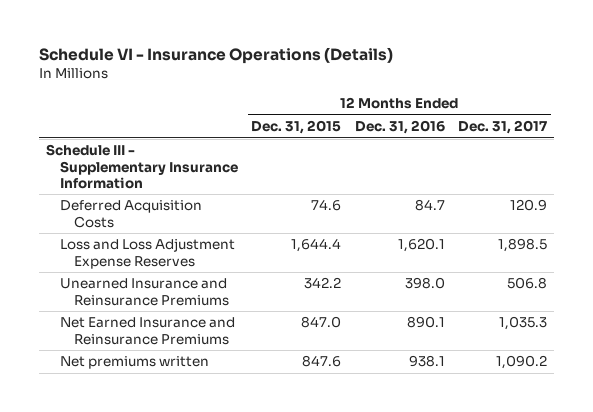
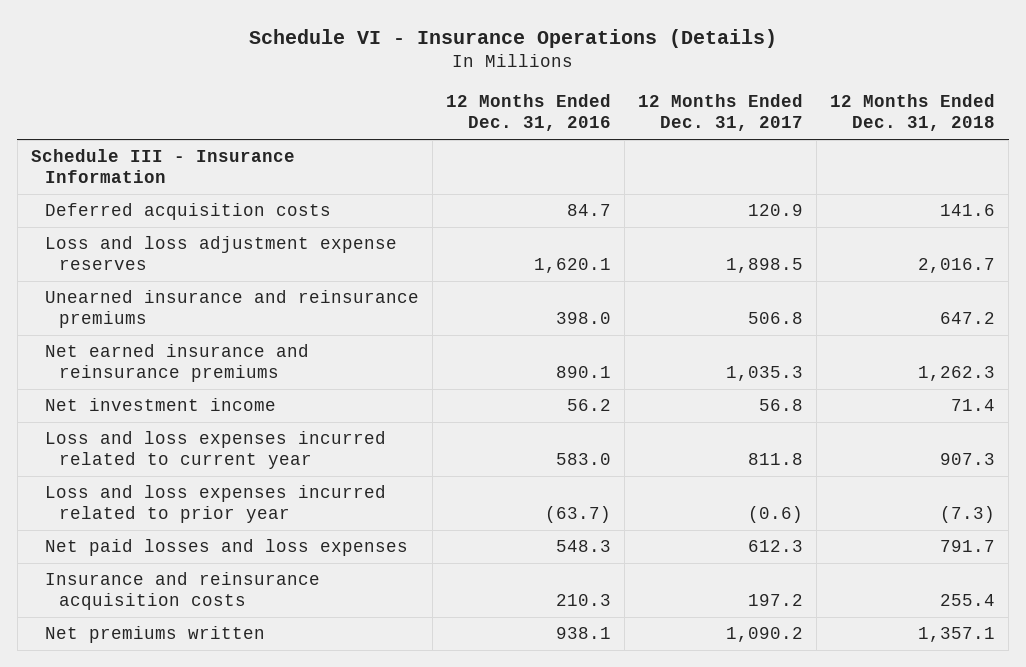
[251,119,342,134] Dec. 31, 2015 -> none
none -> [830,94,996,132] 12 Months Ended Dec. 31, 2018
[45,144,238,189] Schedule III - Supplementary Insurance Information -> [30,149,295,184] Schedule III - Insurance Information
[59,200,202,228] Deferred Acquisition Costs -> [44,203,331,221] Deferred acquisition costs
[59,238,235,269] Loss and Loss Adjustment Expense Reserves -> [44,236,397,271] Loss and loss adjustment expense reserves
[59,278,230,306] Unearned Insurance and Reinsurance Premiums -> [44,290,419,329] Unearned insurance and reinsurance premiums
[59,317,235,345] Net Earned Insurance and Reinsurance Premiums -> [44,344,309,383] Net earned insurance and reinsurance premiums
none -> [44,398,276,412] Net investment income
none -> [44,431,386,470] Loss and loss expenses incurred related to current year
none -> [44,485,386,524] Loss and loss expenses incurred related to prior year
none -> [44,539,408,557] Net paid losses and loss expenses
none -> [44,572,320,611] Insurance and reinsurance acquisition costs

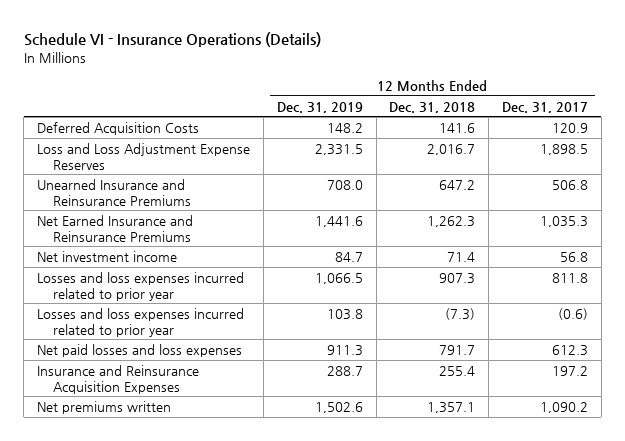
[445,94,611,132] 12 Months Ended Dec. 31, 2016 -> none
none -> [276,101,363,113] Dec. 31, 2019
[30,149,295,184] Schedule III - Insurance Information -> none
[44,203,331,221] Deferred acquisition costs -> [37,121,200,135] Deferred Acquisition Costs
[44,236,397,271] Loss and loss adjustment expense reserves -> [37,142,251,170] Loss and Loss Adjustment Expense Reserves
[44,290,419,329] Unearned insurance and reinsurance premiums -> [37,178,191,206] Unearned Insurance and Reinsurance Premiums
[44,344,309,383] Net earned insurance and reinsurance premiums -> [37,214,194,242] Net Earned Insurance and Reinsurance Premiums
[44,431,386,470] Loss and loss expenses incurred related to current year -> [37,271,245,301] Losses and loss expenses incurred related to prior year
[44,485,386,524] Loss and loss expenses incurred related to prior year -> [37,307,245,337] Losses and loss expenses incurred related to prior year
[44,572,320,611] Insurance and reinsurance acquisition costs -> [37,364,200,394] Insurance and Reinsurance Acquisition Expenses

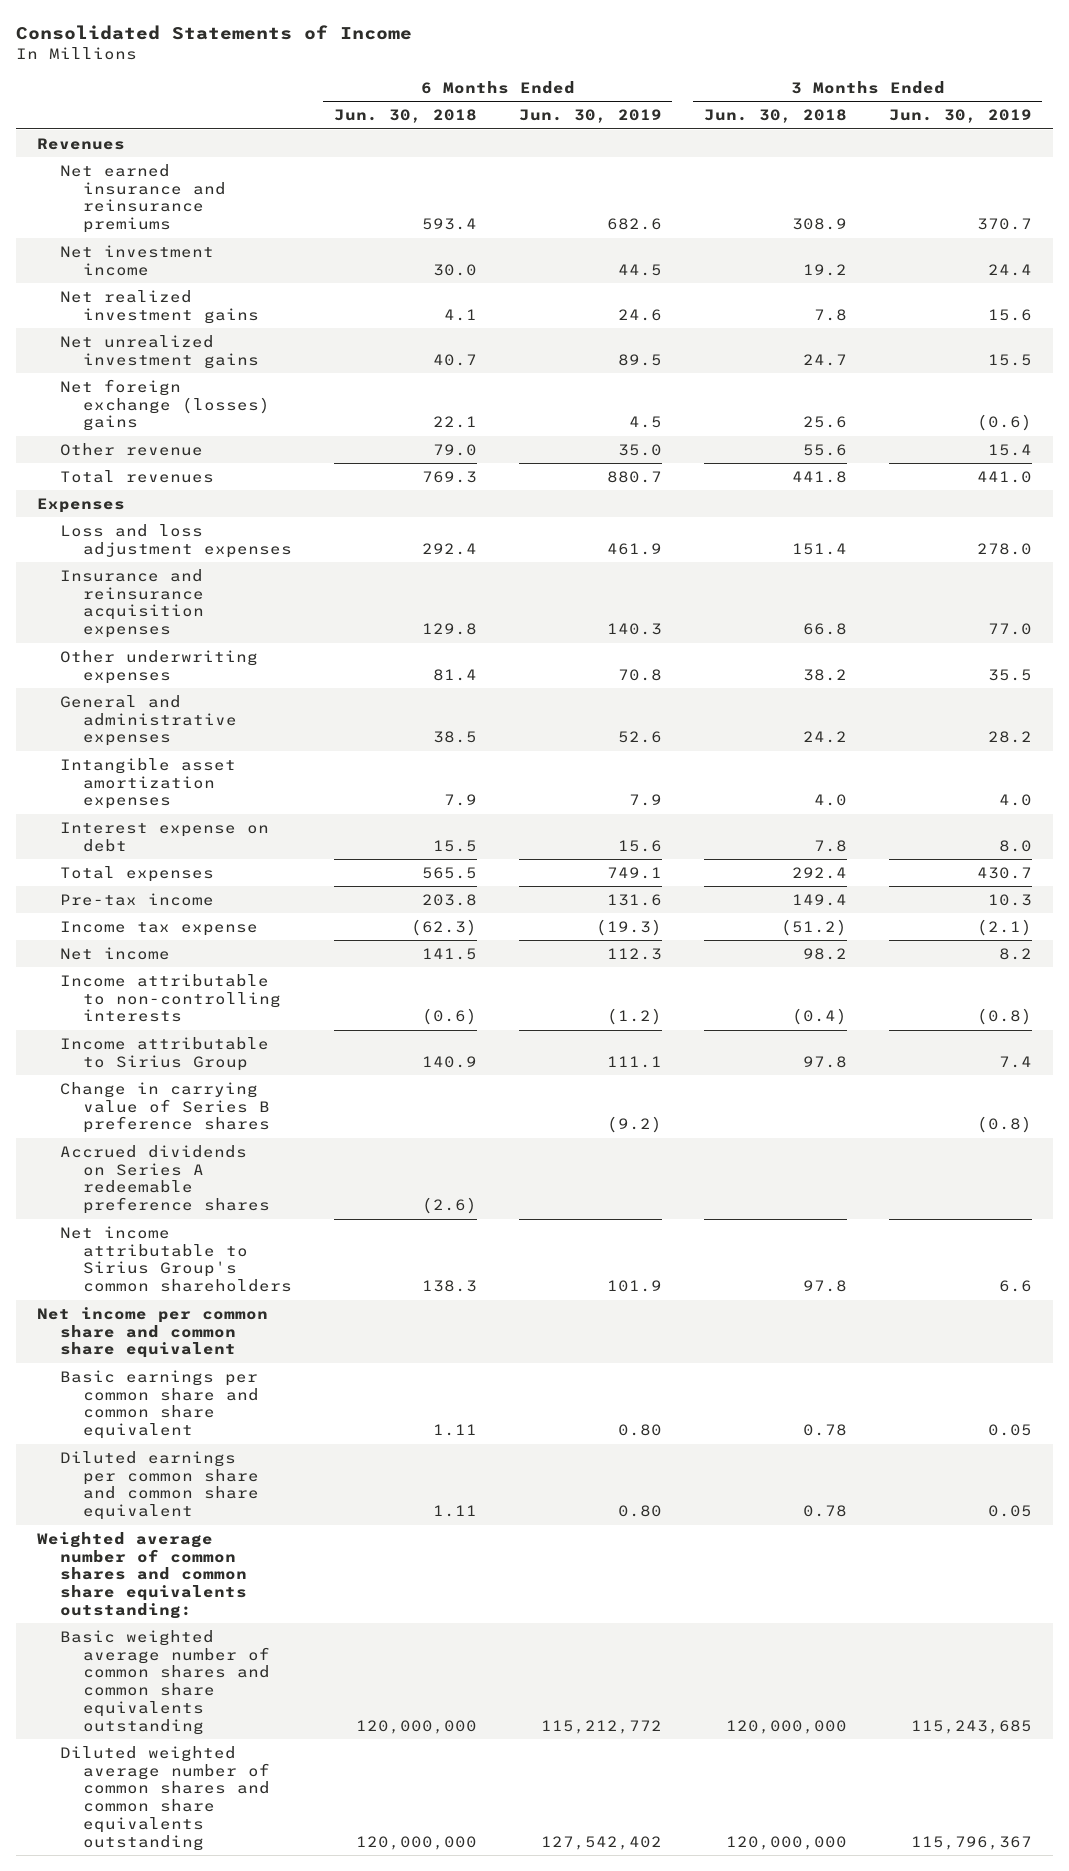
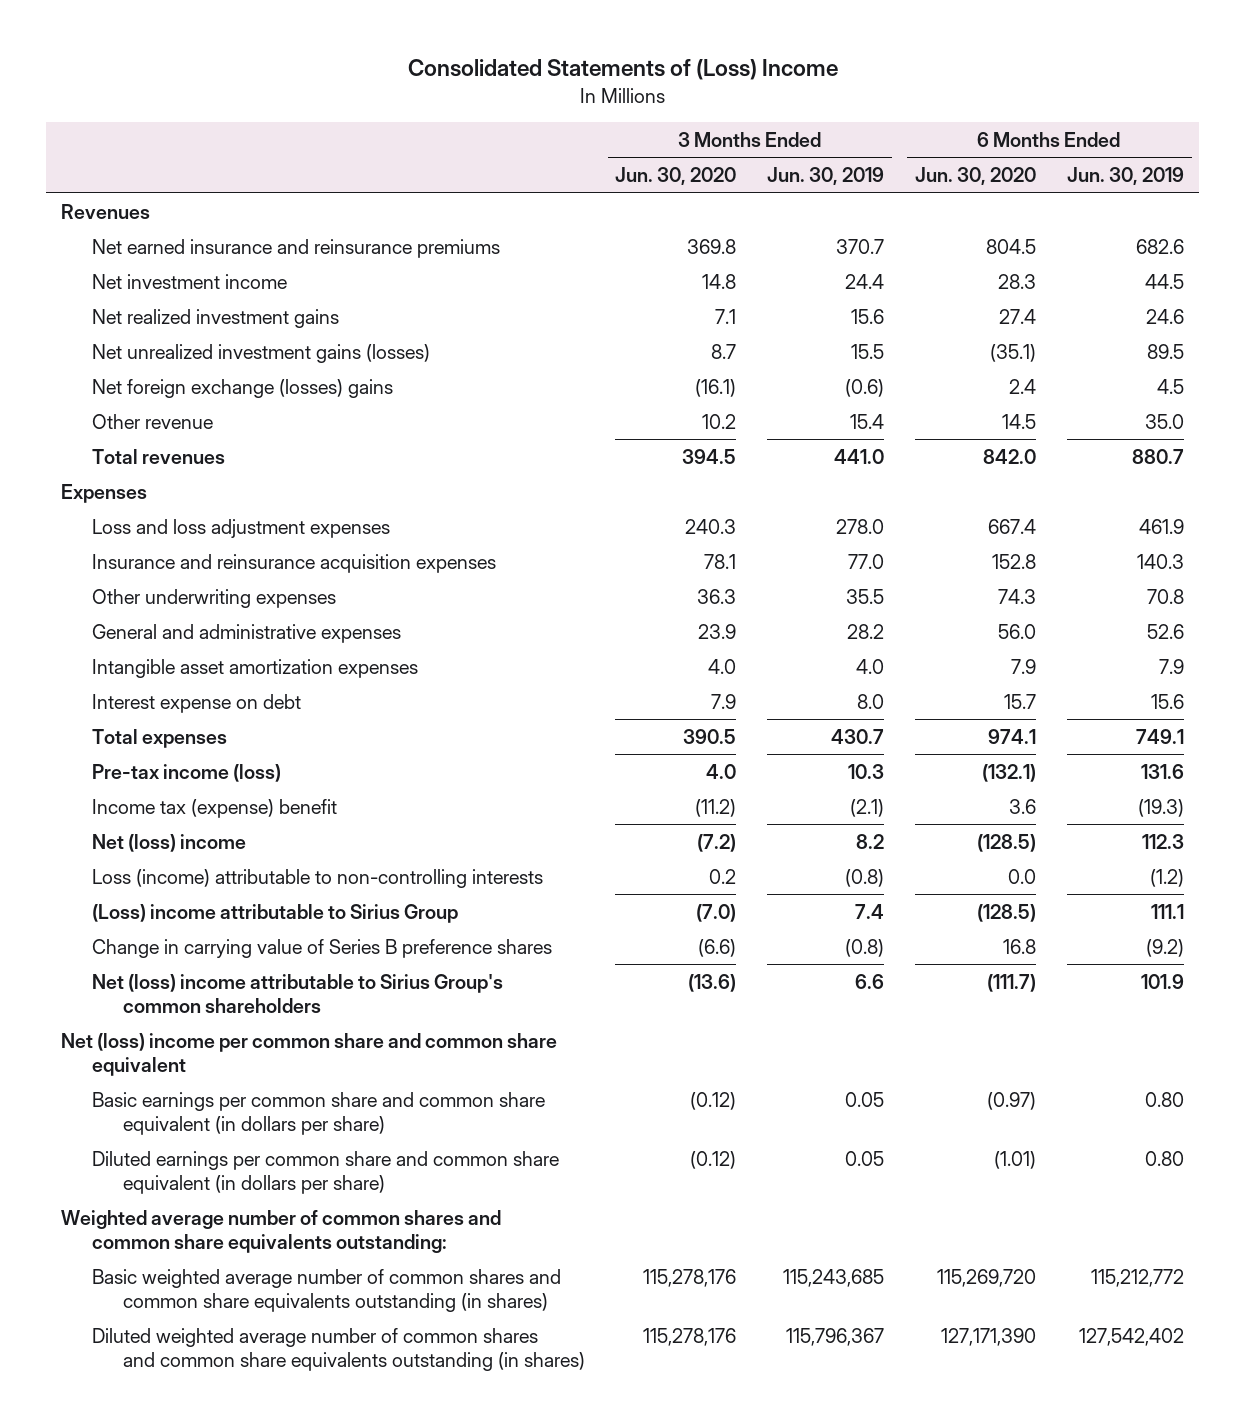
[15,25,412,41] Consolidated Statements of Income -> [407,59,838,81] Consolidated Statements of (Loss) Income
[333,109,477,124] Jun. 30, 2018 -> none
[703,109,847,124] Jun. 30, 2018 -> none
none -> [615,167,737,186] Jun. 30, 2020
none -> [915,167,1037,186] Jun. 30, 2020
[59,334,259,369] Net unrealized investment gains -> [92,343,431,363] Net unrealized investment gains (losses)
[59,892,214,906] Pre-tax income -> [92,763,282,782] Pre-tax income (loss)
[59,920,258,936] Income tax expense -> [92,798,338,818] Income tax (expense) benefit
[59,946,170,960] Net income -> [92,833,247,852] Net (loss) income
[59,973,281,1023] Income attributable to non-controlling interests -> [92,868,544,888] Loss (income) attributable to non-controlling interests
[59,1036,269,1071] Income attributable to Sirius Group -> [92,903,459,923] (Loss) income attributable to Sirius Group
[59,1144,270,1215] Accrued dividends on Series A redeemable preference shares -> none
[59,1225,292,1293] Net income attributable to Sirius Group's common shareholders -> [92,973,504,1013] Net (loss) income attributable to Sirius Group's common shareholders
[36,1306,268,1359] Net income per common share and common share equivalent -> [61,1032,558,1076] Net (loss) income per common share and common share equivalent
[59,1369,259,1440] Basic earnings per common share and common share equivalent -> [92,1091,546,1135] Basic earnings per common share and common share equivalent (in dollars per share)
[59,1450,259,1521] Diluted earnings per common share and common share equivalent -> [92,1150,560,1194] Diluted earnings per common share and common share equivalent (in dollars per share)
[59,1629,270,1735] Basic weighted average number of common shares and common share equivalents outstanding -> [92,1268,562,1312] Basic weighted average number of common shares and common share equivalents outstanding (in shares)
[59,1745,270,1851] Diluted weighted average number of common shares and common share equivalents outstanding -> [92,1327,585,1371] Diluted weighted average number of common shares and common share equivalents outstanding (in shares)

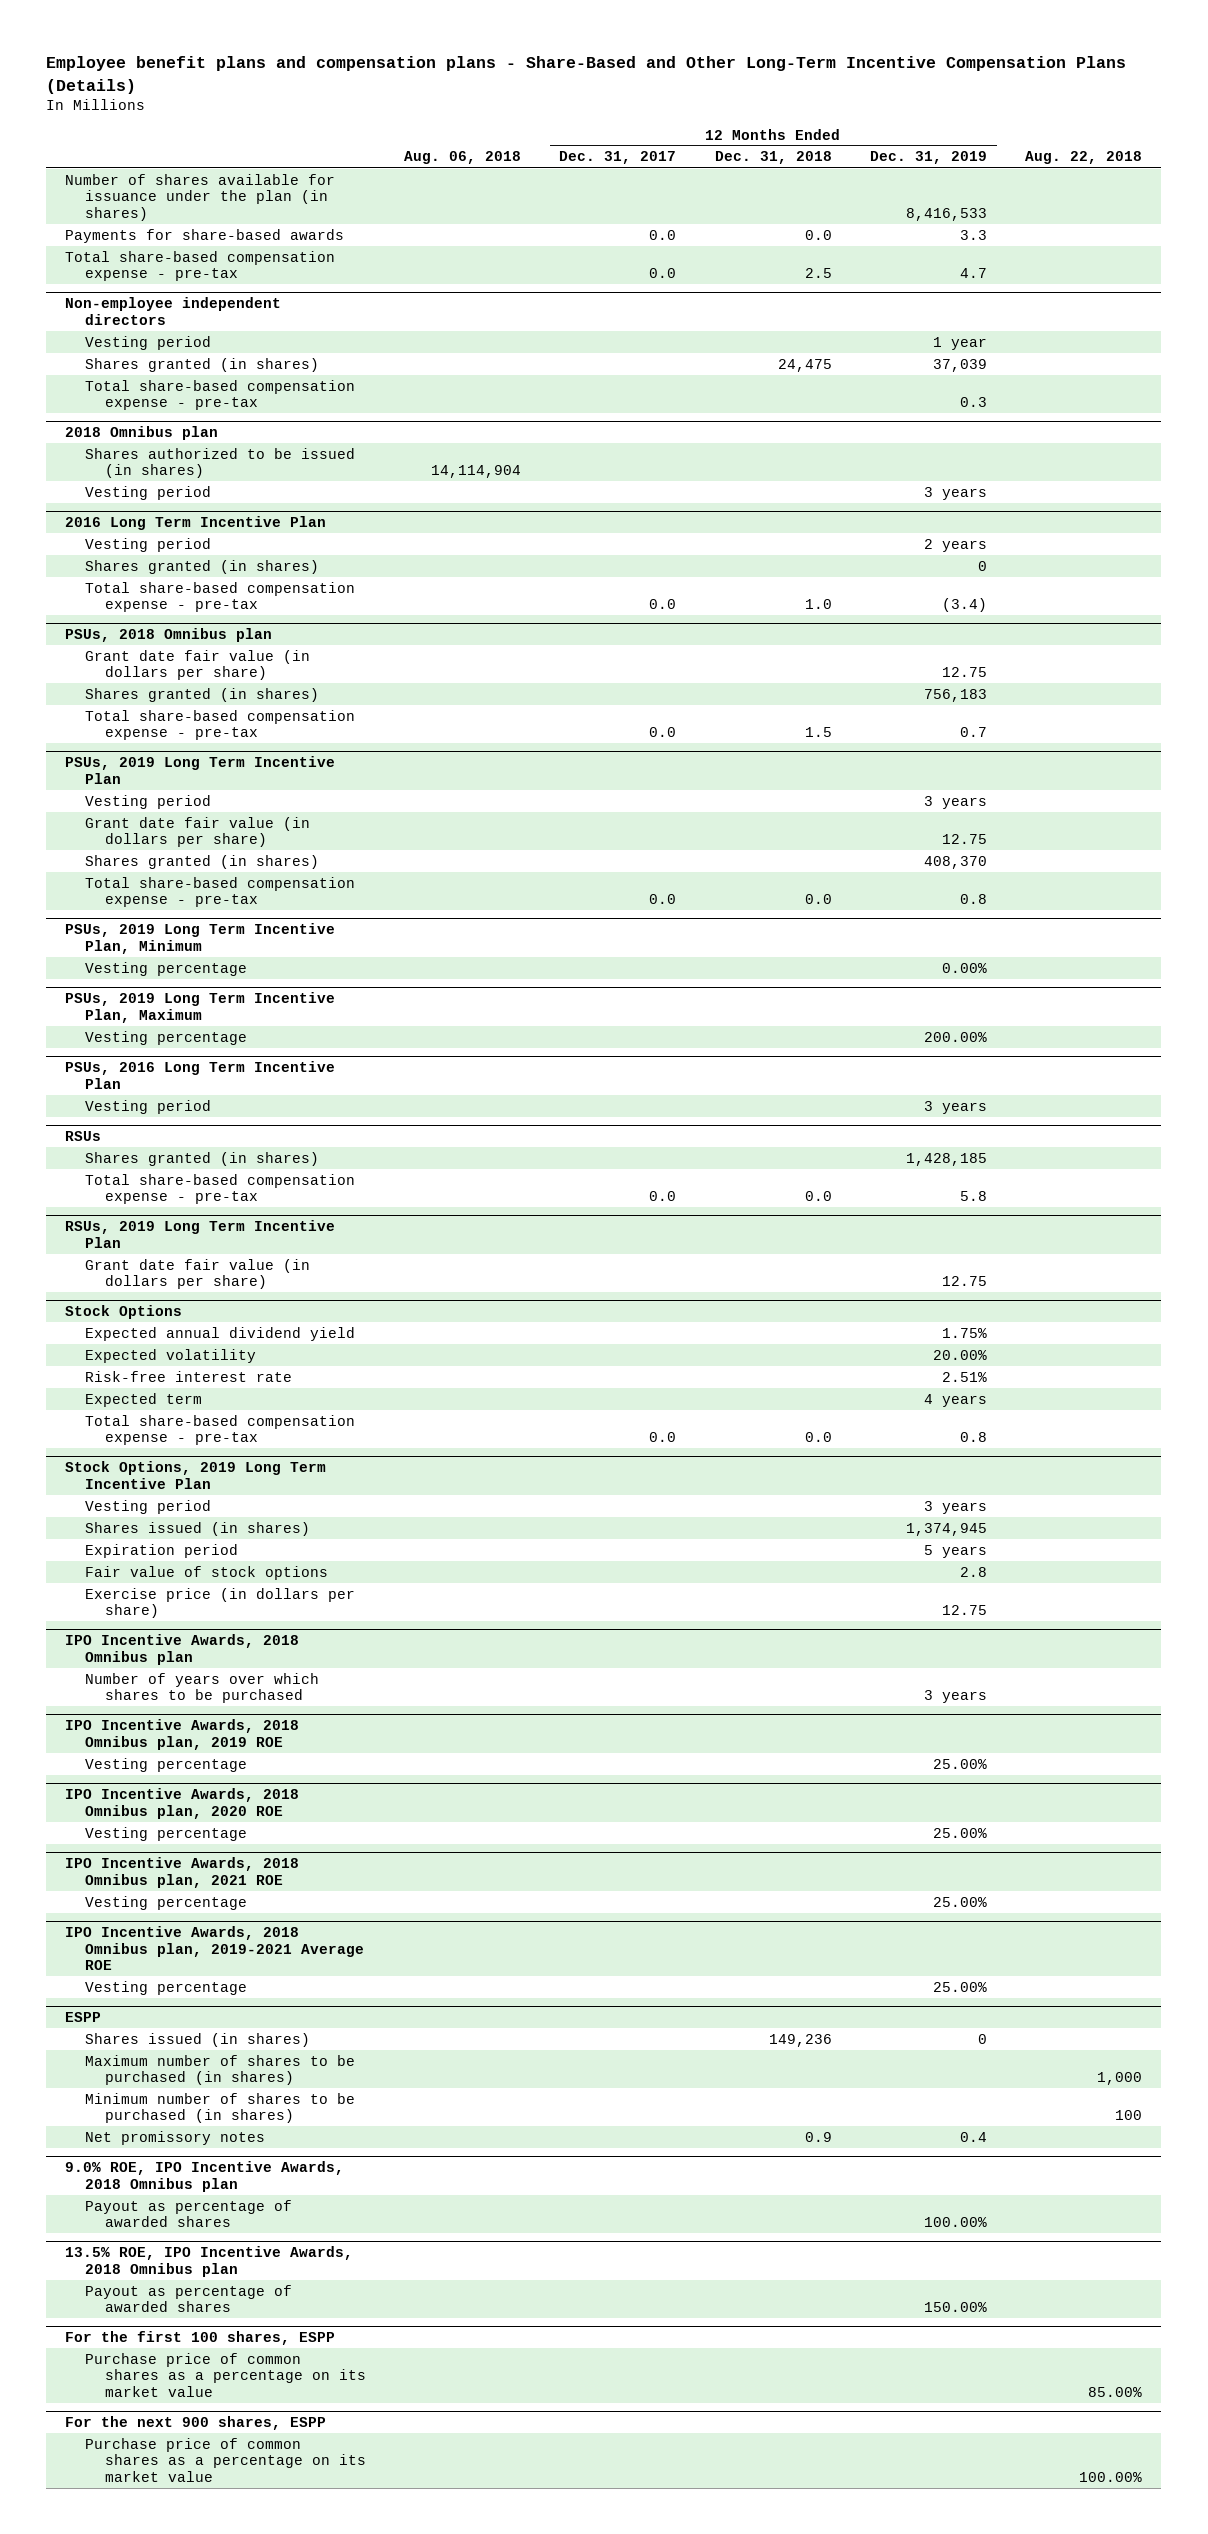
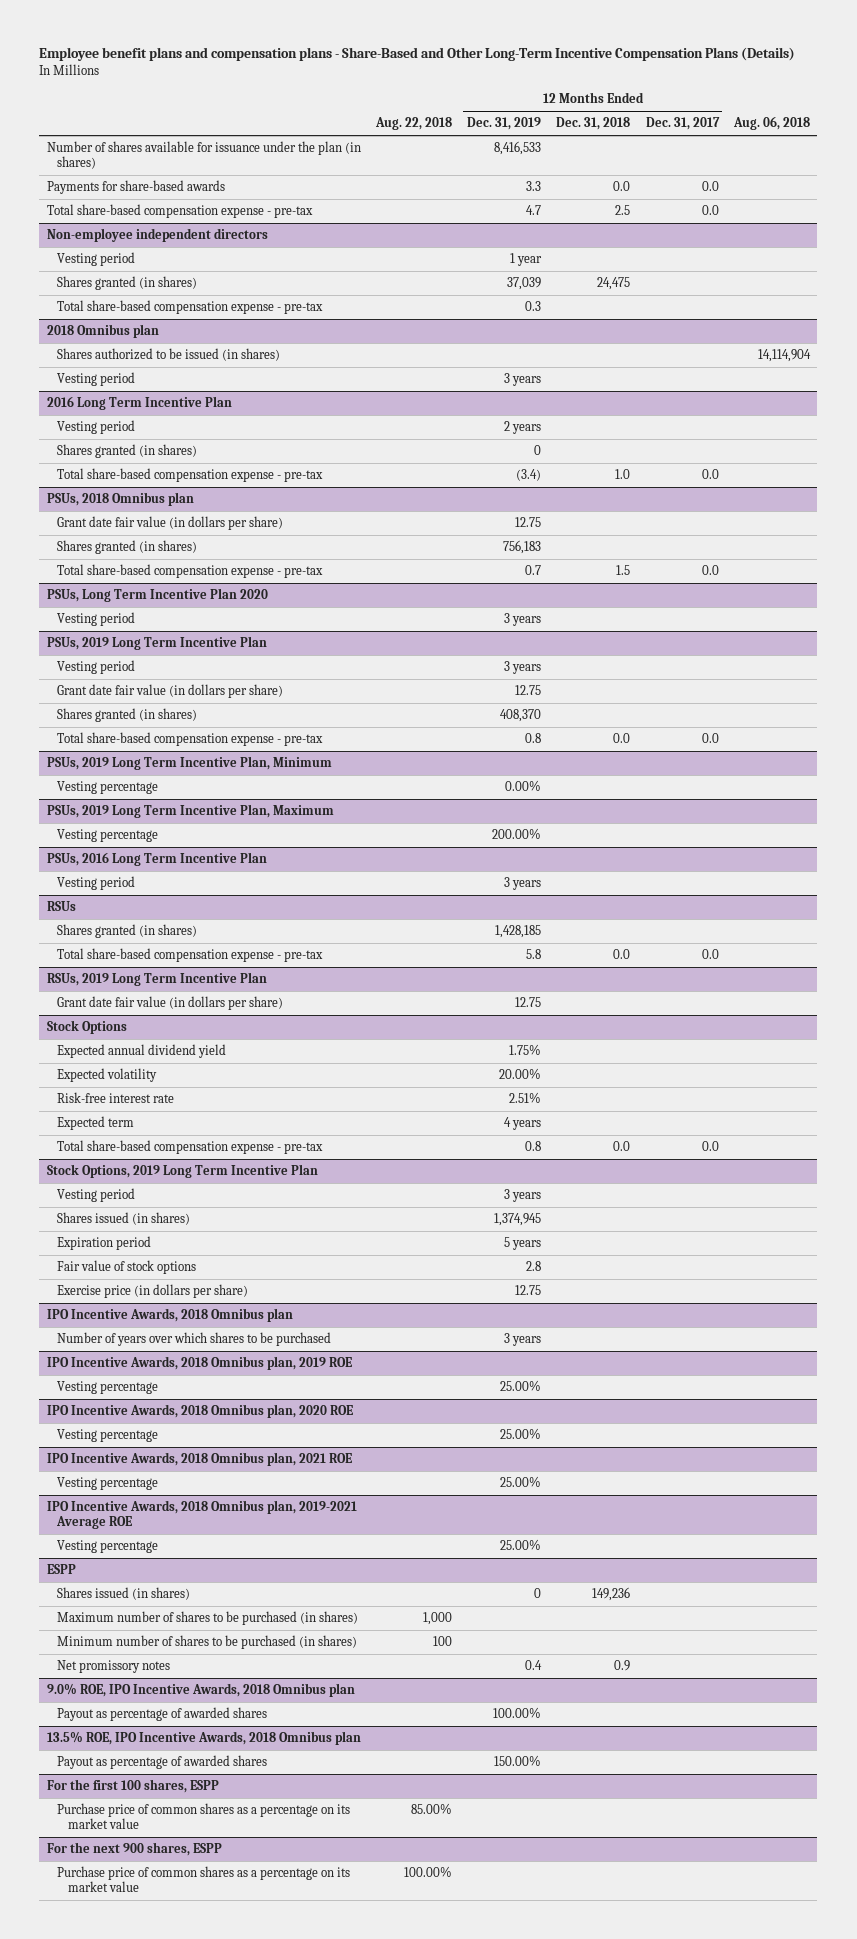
none -> [46,588,268,603] PSUs, Long Term Incentive Plan 2020
none -> [57,612,136,627] Vesting period

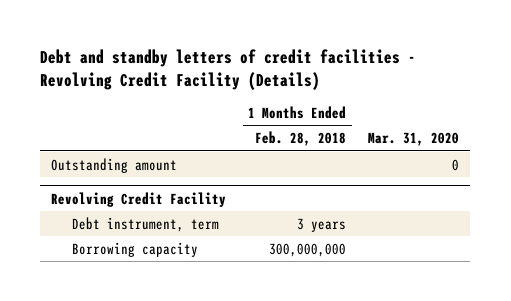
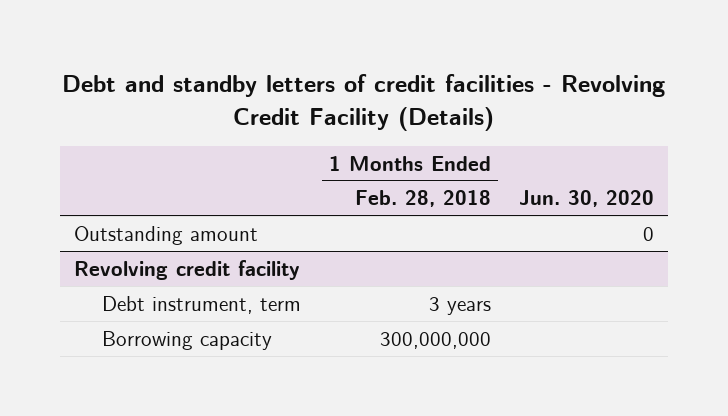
[368,132,460,147] Mar. 31, 2020 -> none
none -> [518,190,654,208] Jun. 30, 2020
[51,191,227,207] Revolving Credit Facility -> [73,259,300,280] Revolving credit facility

